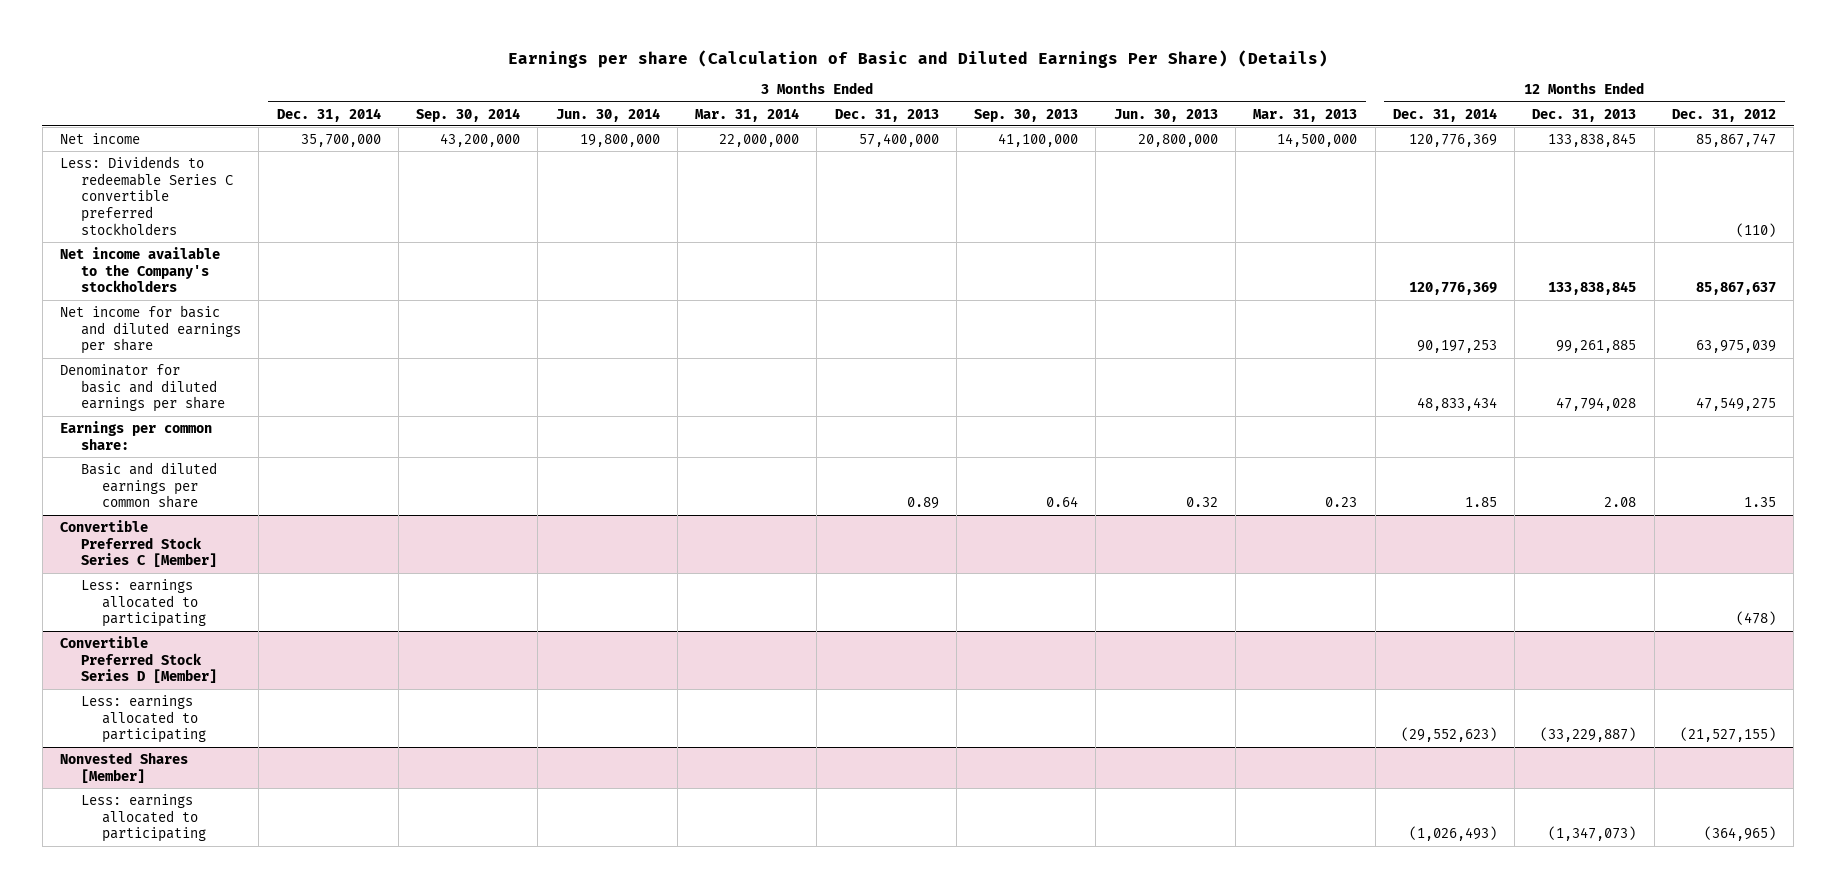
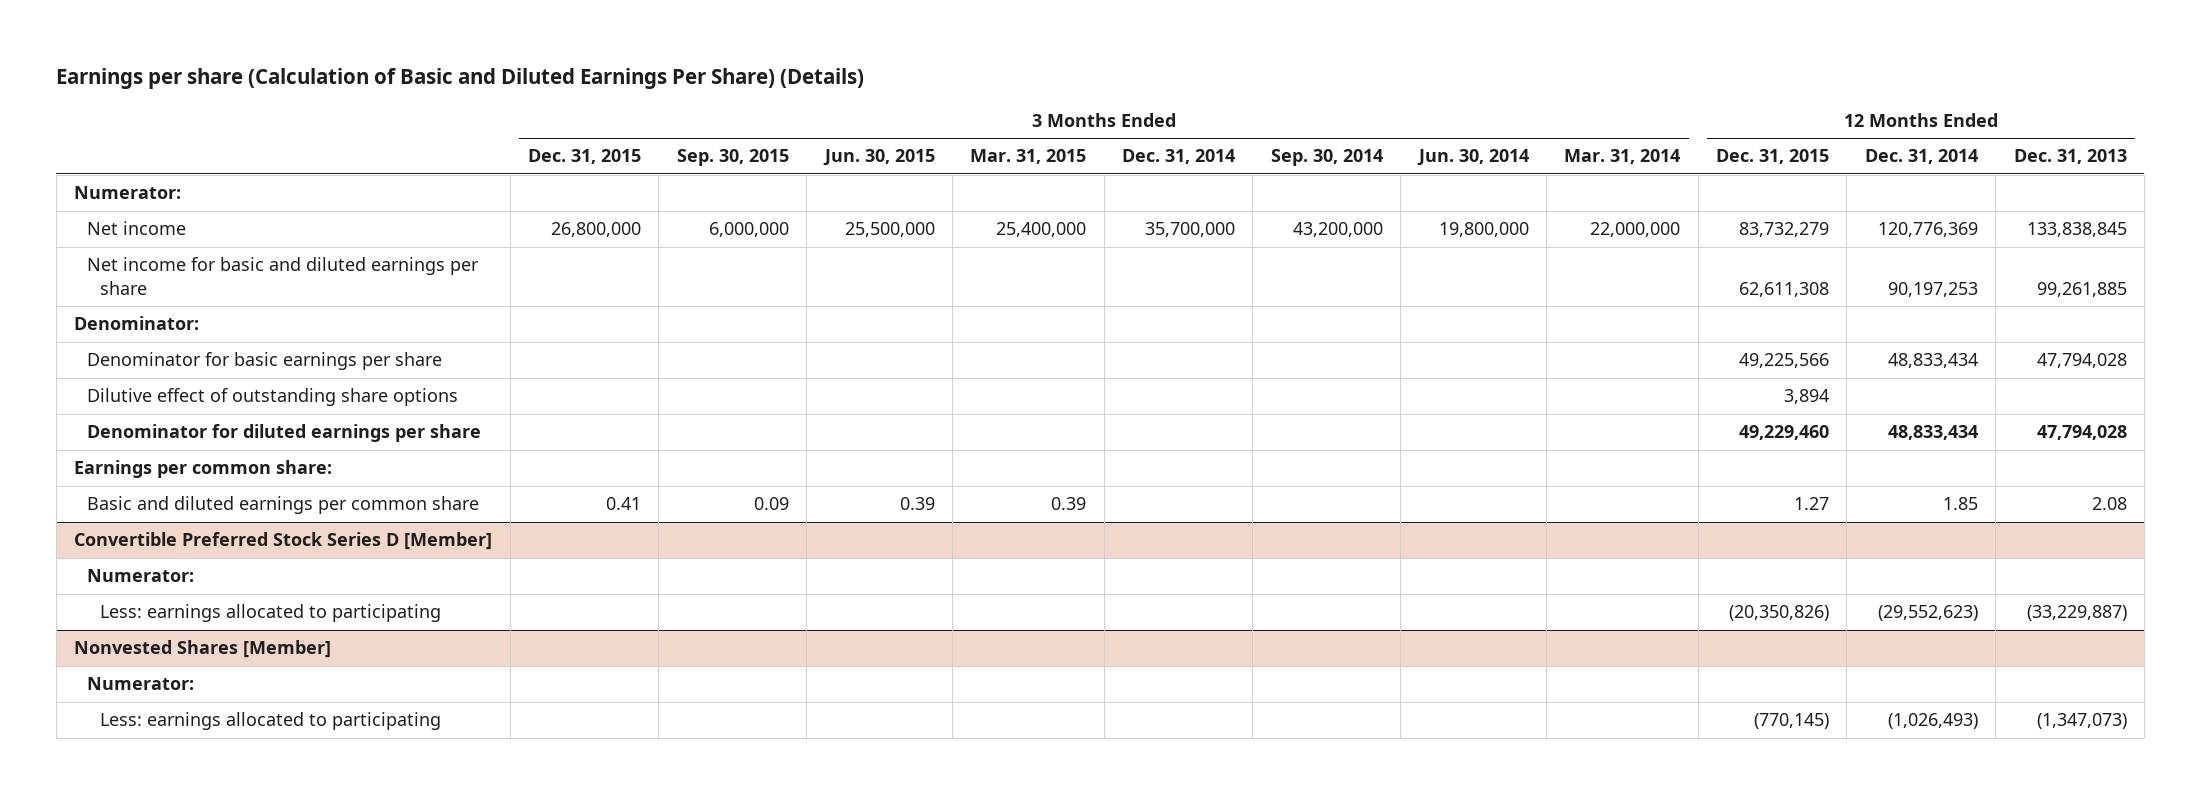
[834,108,939,122] Dec. 31, 2013 -> none
[974,108,1079,122] Sep. 30, 2013 -> none
[1113,108,1218,122] Jun. 30, 2013 -> none
[1253,108,1358,122] Mar. 31, 2013 -> none
[1671,108,1776,122] Dec. 31, 2012 -> none
none -> [528,149,642,165] Dec. 31, 2015
none -> [676,149,789,167] Sep. 30, 2015
none -> [822,149,935,167] Jun. 30, 2015
none -> [970,149,1087,165] Mar. 31, 2015
none -> [1716,149,1830,165] Dec. 31, 2015
none -> [74,186,182,200] Numerator:
[60,155,234,235] Less: Dividends to redeemable Series C convertible preferred stockholders -> none
[60,246,221,293] Net income available to the Company's stockholders -> none
none -> [74,316,200,331] Denominator:
[60,363,226,413] Denominator for basic and diluted earnings per share -> [86,352,442,371] Denominator for basic earnings per share
none -> [86,388,458,407] Dilutive effect of outstanding share options
none -> [86,424,481,443] Denominator for diluted earnings per share
[60,519,218,568] Convertible Preferred Stock Series C [Member] -> none
[81,578,207,628] Less: earnings allocated to participating -> none
none -> [86,569,194,583] Numerator:
none -> [86,677,194,691] Numerator:

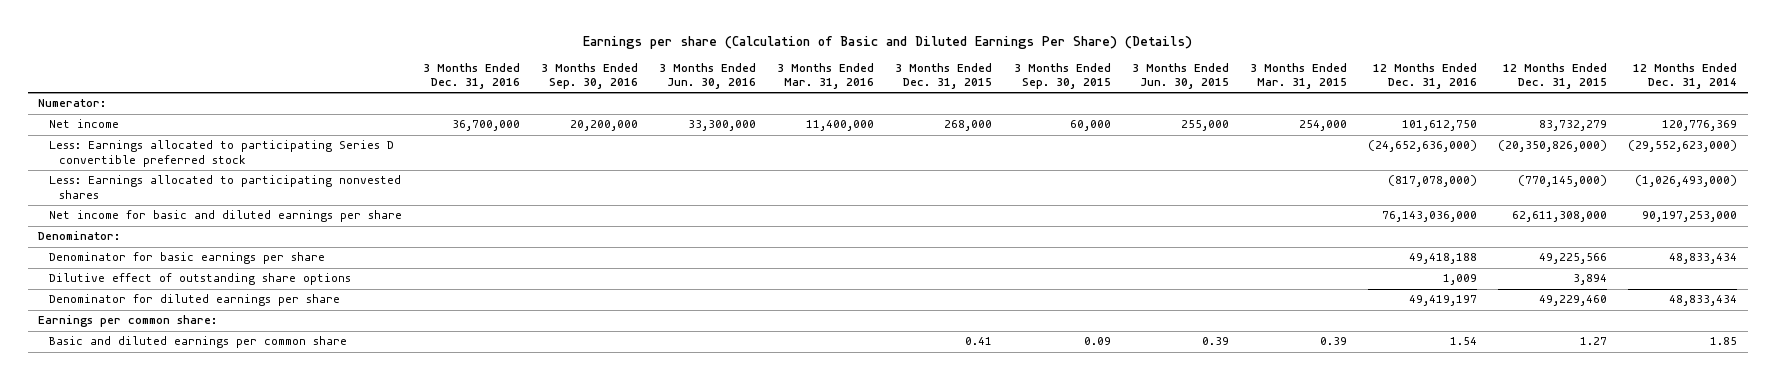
[1122,149,1236,165] Dec. 31, 2014 -> none
[1270,149,1383,167] Sep. 30, 2014 -> none
[1416,149,1529,167] Jun. 30, 2014 -> none
[1564,149,1681,165] Mar. 31, 2014 -> none
[2013,149,2127,165] Dec. 31, 2013 -> none
none -> [422,63,520,90] 3 Months Ended Dec. 31, 2016
none -> [540,63,638,90] 3 Months Ended Sep. 30, 2016
none -> [659,63,757,90] 3 Months Ended Jun. 30, 2016
none -> [777,63,875,90] 3 Months Ended Mar. 31, 2016
none -> [1373,63,1478,90] 12 Months Ended Dec. 31, 2016
[551,222,642,238] 26,800,000 -> [944,120,993,132] 268,000
[708,222,789,238] 6,000,000 -> [1069,120,1111,132] 60,000
[844,222,935,238] 25,500,000 -> [1180,120,1229,132] 255,000
[996,222,1087,238] 25,400,000 -> [1298,120,1347,132] 254,000
none -> [48,140,394,167] Less: Earnings allocated to participating Series D convertible preferred stock
none -> [48,175,401,199] Less: Earnings allocated to participating nonvested shares
[1739,281,1830,297] 62,611,308 -> [1512,211,1608,223] 62,611,308,000
[1887,281,1978,297] 90,197,253 -> [1642,211,1738,223] 90,197,253,000
[74,532,493,551] Convertible Preferred Stock Series D [Member] -> none
[86,569,194,583] Numerator: -> none
[99,604,441,623] Less: earnings allocated to participating -> none
[74,640,332,659] Nonvested Shares [Member] -> none
[86,677,194,691] Numerator: -> none
[99,712,441,731] Less: earnings allocated to participating -> none

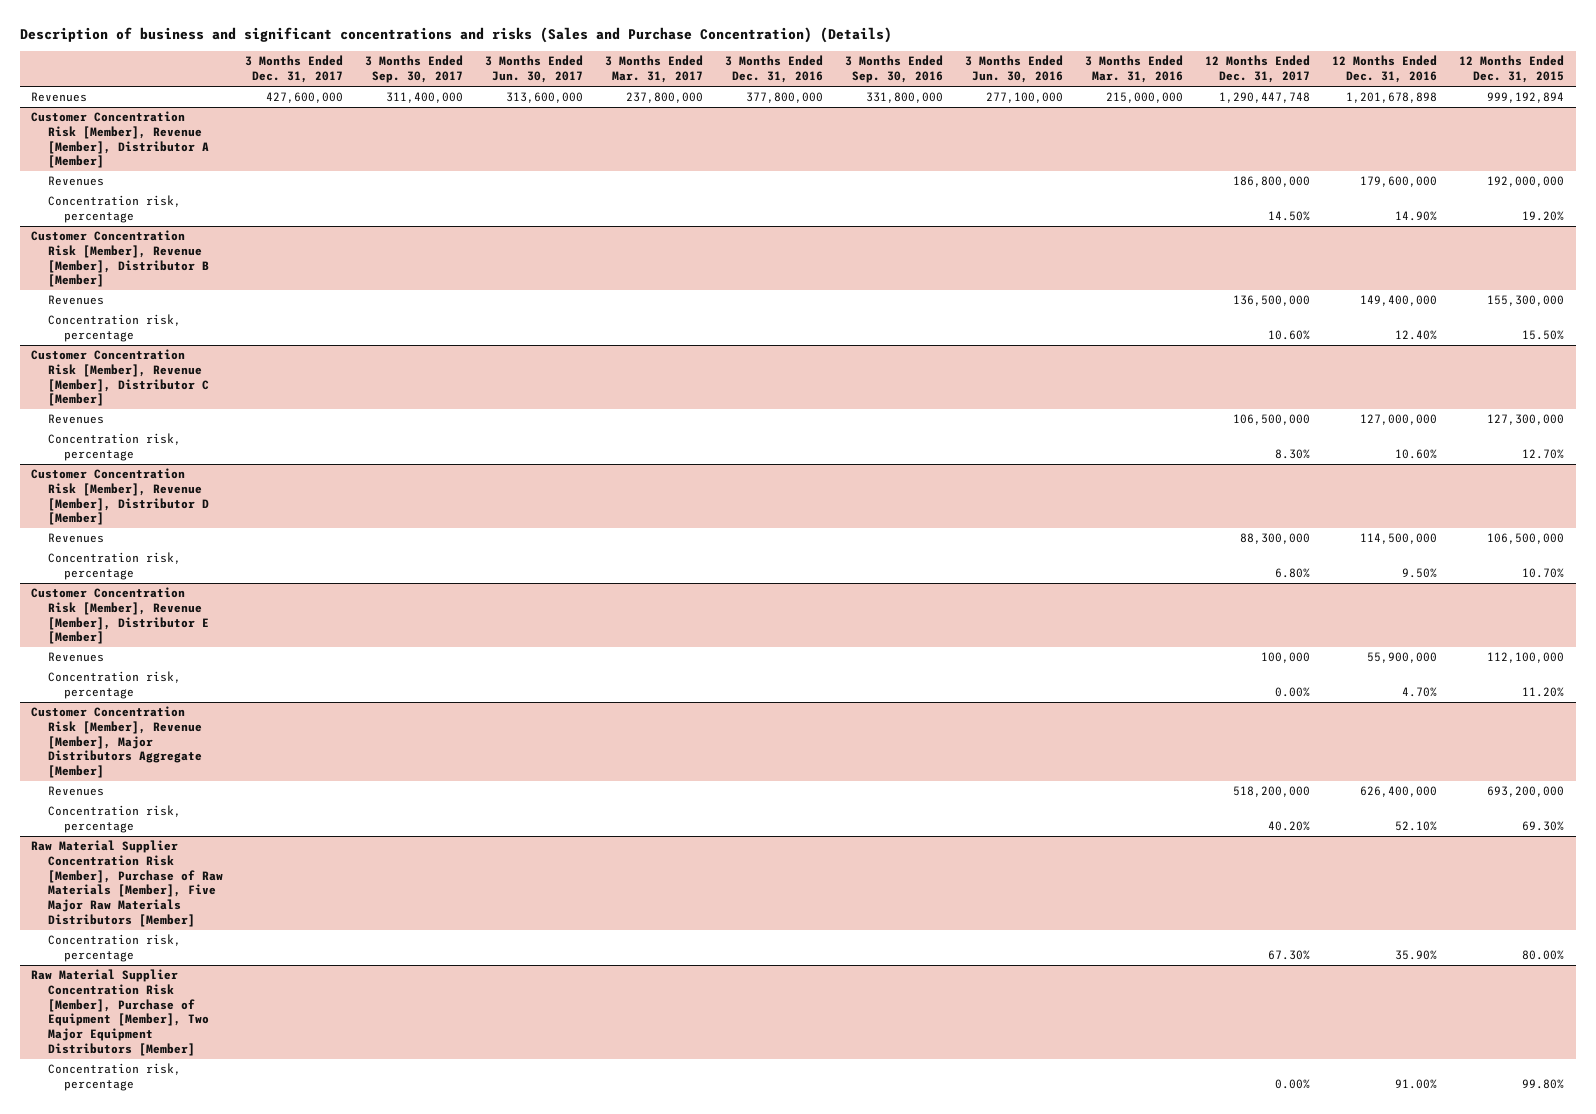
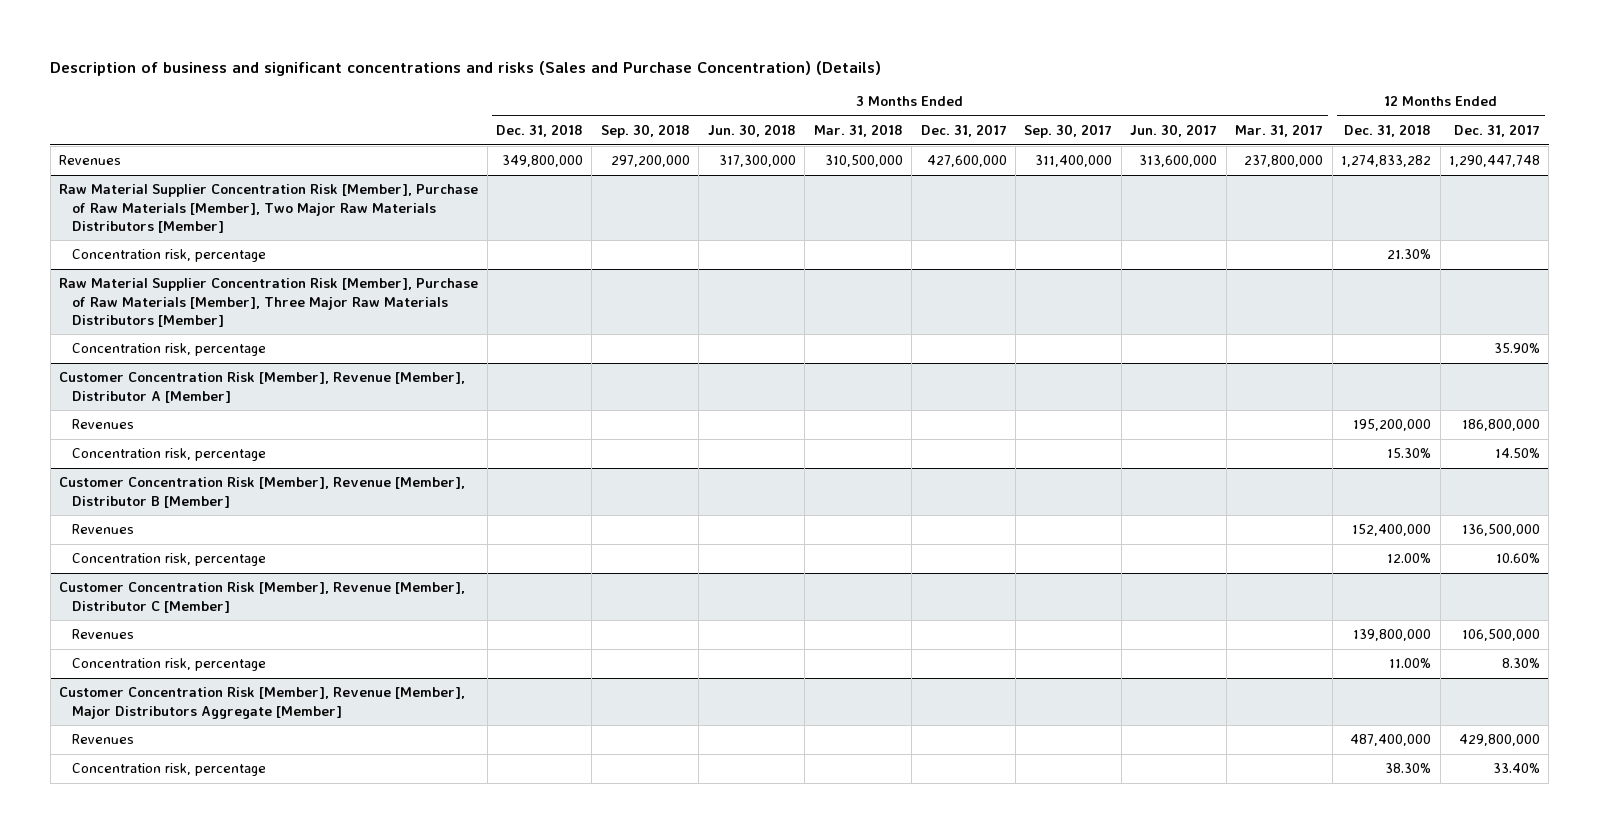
[725,55,824,84] 3 Months Ended Dec. 31, 2016 -> none
[845,55,944,84] 3 Months Ended Sep. 30, 2016 -> none
[965,55,1064,84] 3 Months Ended Jun. 30, 2016 -> none
[1085,55,1184,84] 3 Months Ended Mar. 31, 2016 -> none
[1332,55,1438,84] 12 Months Ended Dec. 31, 2016 -> none
[1459,55,1565,84] 12 Months Ended Dec. 31, 2015 -> none
none -> [495,124,583,138] Dec. 31, 2018
none -> [600,124,690,139] Sep. 30, 2018
none -> [707,124,796,138] Jun. 30, 2018
none -> [813,124,903,138] Mar. 31, 2018
none -> [1344,124,1432,138] Dec. 31, 2018
none -> [59,184,479,233] Raw Material Supplier Concentration Risk [Member], Purchase of Raw Materials [Member], Two Major Raw Materials Distributors [Member]
none -> [72,249,267,263] Concentration risk, percentage
none -> [59,278,479,327] Raw Material Supplier Concentration Risk [Member], Purchase of Raw Materials [Member], Three Major Raw Materials Distributors [Member]
none -> [72,343,267,357] Concentration risk, percentage
[31,468,209,526] Customer Concentration Risk [Member], Revenue [Member], Distributor D [Member] -> none
[47,533,104,544] Revenues -> none
[47,552,181,581] Concentration risk, percentage -> none
[31,587,209,645] Customer Concentration Risk [Member], Revenue [Member], Distributor E [Member] -> none
[47,652,104,663] Revenues -> none
[47,671,181,700] Concentration risk, percentage -> none
[31,840,223,927] Raw Material Supplier Concentration Risk [Member], Purchase of Raw Materials [Member], Five Major Raw Materials Distributors [Member] -> none
[47,934,181,963] Concentration risk, percentage -> none
[31,969,209,1056] Raw Material Supplier Concentration Risk [Member], Purchase of Equipment [Member], Two Major Equipment Distributors [Member] -> none
[47,1063,181,1092] Concentration risk, percentage -> none
[1233,786,1311,798] 518,200,000 -> [1459,734,1541,747] 429,800,000
[1268,821,1311,832] 40.20% -> [1493,763,1541,774] 33.40%

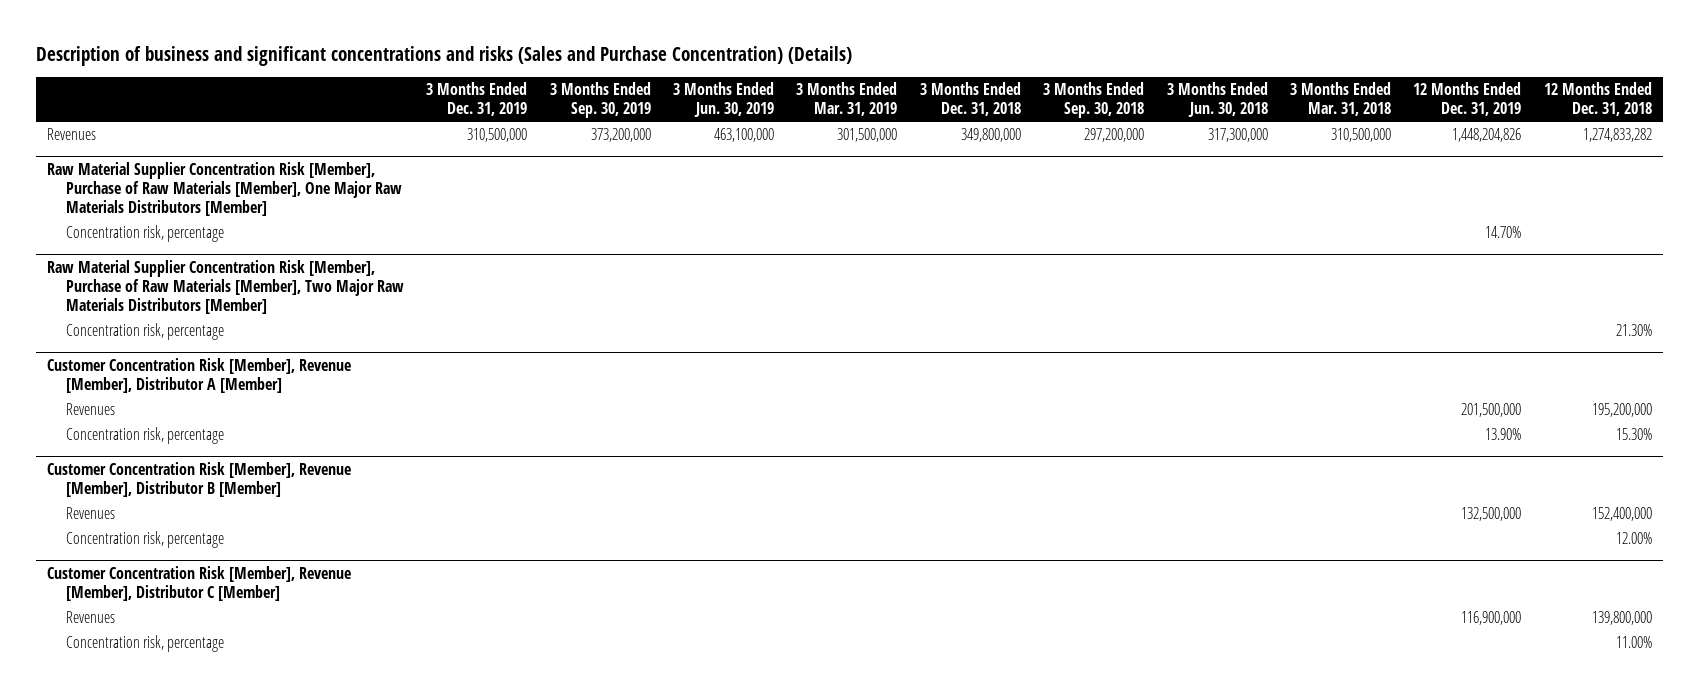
[920,124,1007,138] Dec. 31, 2017 -> none
[1024,124,1113,139] Sep. 30, 2017 -> none
[1130,124,1218,138] Jun. 30, 2017 -> none
[1235,124,1324,138] Mar. 31, 2017 -> none
[1454,124,1541,138] Dec. 31, 2017 -> none
none -> [426,82,528,117] 3 Months Ended Dec. 31, 2019
none -> [549,82,651,119] 3 Months Ended Sep. 30, 2019
none -> [672,82,774,118] 3 Months Ended Jun. 30, 2019
none -> [796,82,898,117] 3 Months Ended Mar. 31, 2019
none -> [1413,82,1522,117] 12 Months Ended Dec. 31, 2019
none -> [46,161,402,216] Raw Material Supplier Concentration Risk [Member], Purchase of Raw Materials [Member], One Major Raw Materials Distributors [Member]
none -> [65,225,224,243] Concentration risk, percentage
[59,278,479,327] Raw Material Supplier Concentration Risk [Member], Purchase of Raw Materials [Member], Three Major Raw Materials Distributors [Member] -> none
[72,343,267,357] Concentration risk, percentage -> none
[59,687,466,719] Customer Concentration Risk [Member], Revenue [Member], Major Distributors Aggregate [Member] -> none
[72,734,135,745] Revenues -> none
[72,763,267,777] Concentration risk, percentage -> none

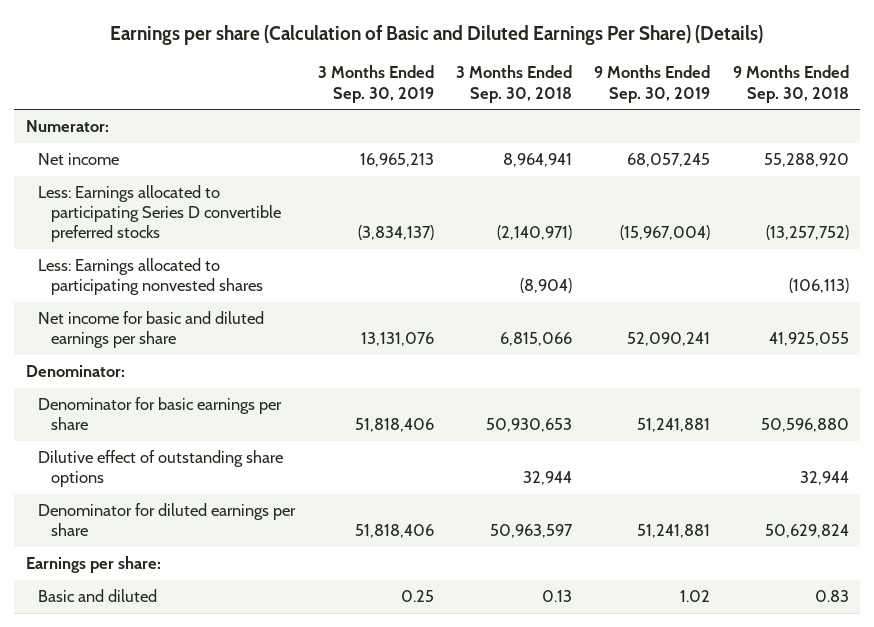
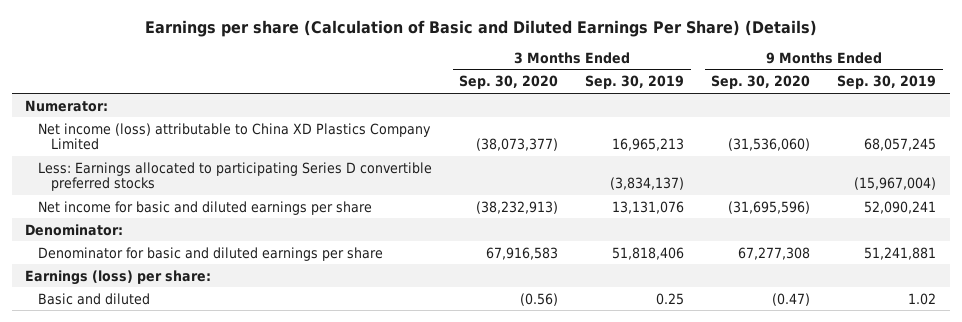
[455,65,572,103] 3 Months Ended Sep. 30, 2018 -> none
[732,65,849,103] 9 Months Ended Sep. 30, 2018 -> none
none -> [459,75,559,90] Sep. 30, 2020
none -> [711,75,811,90] Sep. 30, 2020
[38,153,120,166] Net income -> [38,122,432,151] Net income (loss) attributable to China XD Plastics Company Limited
[38,258,264,296] Less: Earnings allocated to participating nonvested shares -> none
[38,450,284,488] Dilutive effect of outstanding share options -> none
[38,503,297,537] Denominator for diluted earnings per share -> none
[38,397,283,431] Denominator for basic earnings per share -> [38,246,384,261] Denominator for basic and diluted earnings per share
[25,556,161,574] Earnings per share: -> [25,269,212,285] Earnings (loss) per share:

